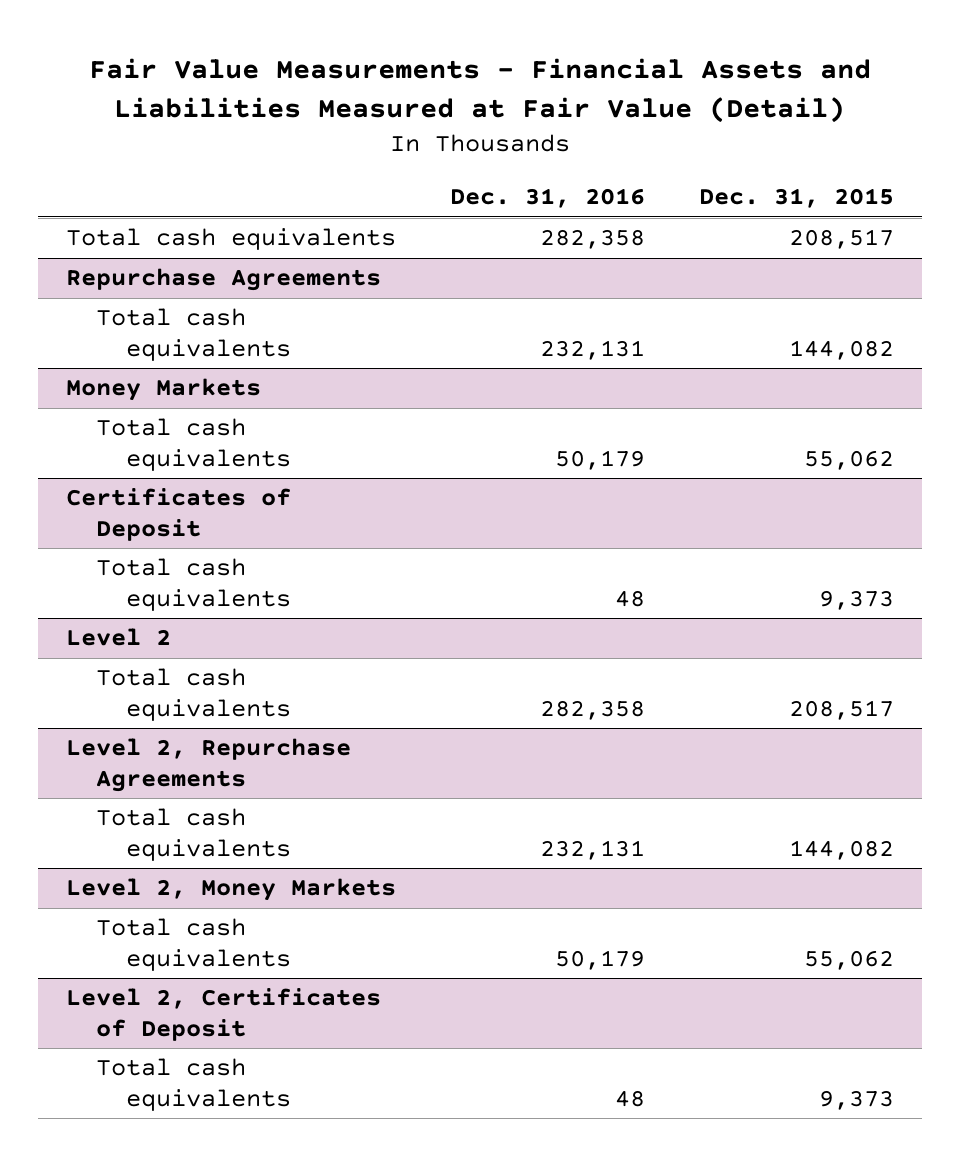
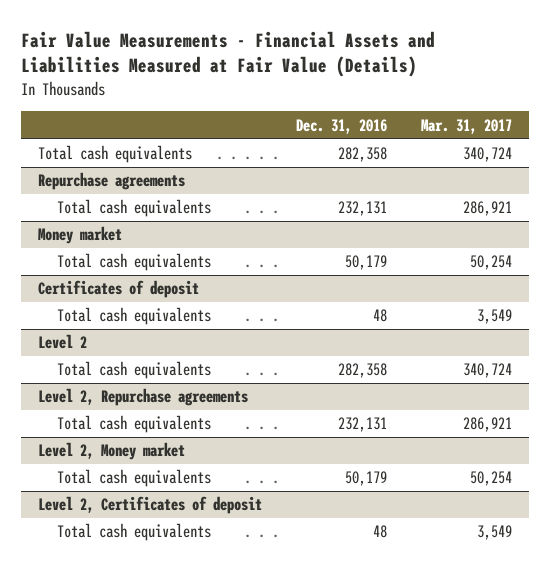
[88,57,871,124] Fair Value Measurements - Financial Assets and Liabilities Measured at Fair Value (Detail) -> [21,30,436,78] Fair Value Measurements - Financial Assets and Liabilities Measured at Fair Value (Details)
[699,188,895,209] Dec. 31, 2015 -> none
none -> [421,118,513,134] Mar. 31, 2017
[65,268,381,292] Repurchase Agreements -> [38,172,186,191] Repurchase agreements
[65,378,261,402] Money Markets -> [38,226,123,245] Money market
[65,488,291,541] Certificates of Deposit -> [38,280,200,299] Certificates of deposit
[65,738,351,792] Level 2, Repurchase Agreements -> [38,388,249,407] Level 2, Repurchase agreements
[65,878,396,902] Level 2, Money Markets -> [38,442,186,461] Level 2, Money market
[65,988,381,1041] Level 2, Certificates of Deposit -> [38,496,263,515] Level 2, Certificates of deposit

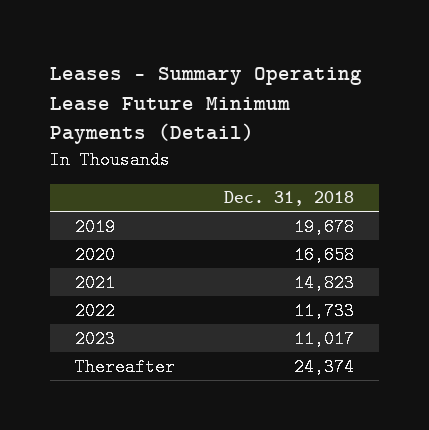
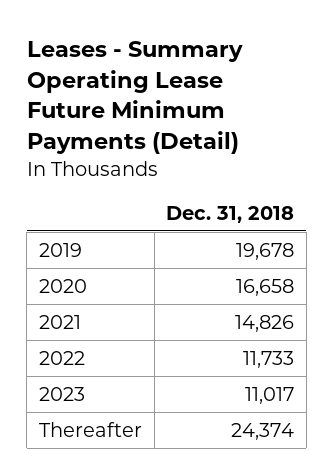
[294,273,355,292] 14,823 -> [235,314,295,332] 14,826

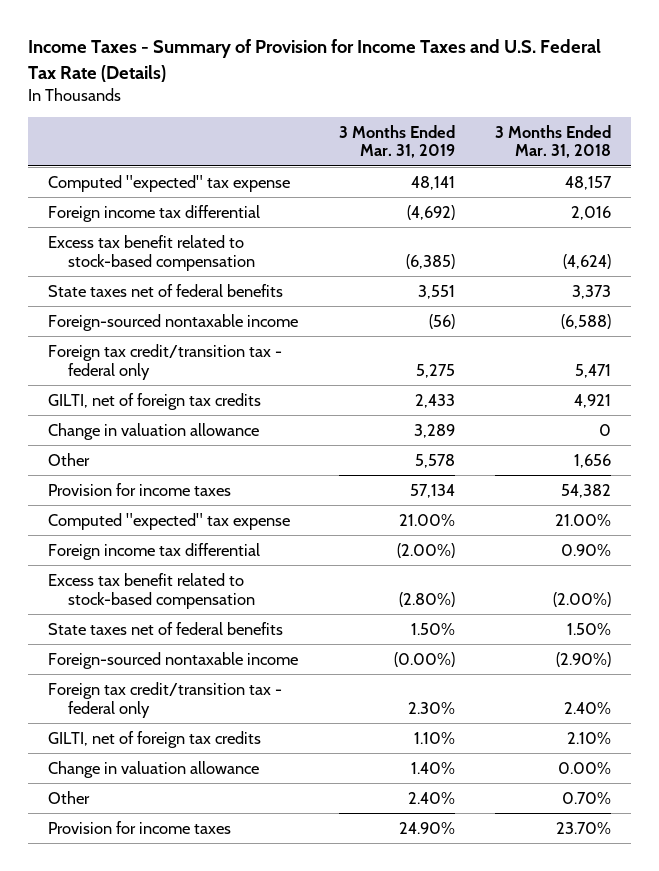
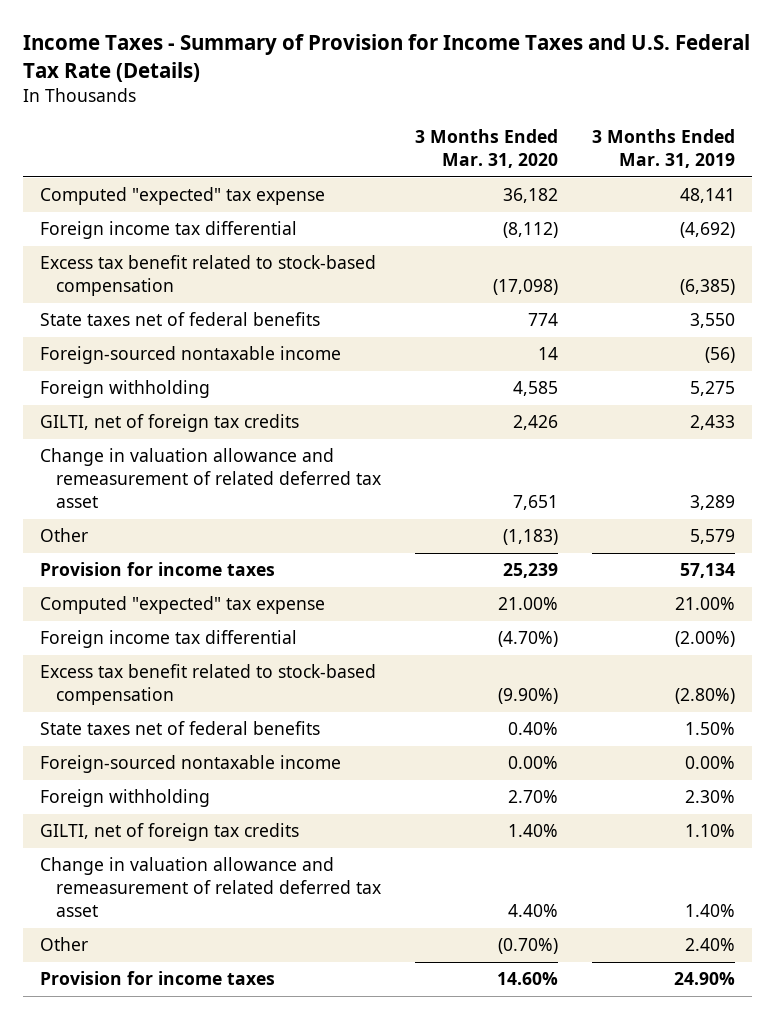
[495,124,612,159] 3 Months Ended Mar. 31, 2018 -> none
none -> [414,128,558,168] 3 Months Ended Mar. 31, 2020
[417,284,455,299] 3,551 -> [689,313,735,329] 3,550
[48,343,283,380] Foreign tax credit/transition tax - federal only -> [39,380,210,399] Foreign withholding
[48,422,260,440] Change in valuation allowance -> [39,448,381,509] Change in valuation allowance and remeasurement of related deferred tax asset
[414,453,455,468] 5,578 -> [689,529,735,545] 5,579
[393,651,455,667] (0.00%) -> [684,756,735,770] 0.00%
[48,681,283,718] Foreign tax credit/transition tax - federal only -> [39,789,210,808] Foreign withholding
[48,760,260,778] Change in valuation allowance -> [39,857,381,918] Change in valuation allowance and remeasurement of related deferred tax asset

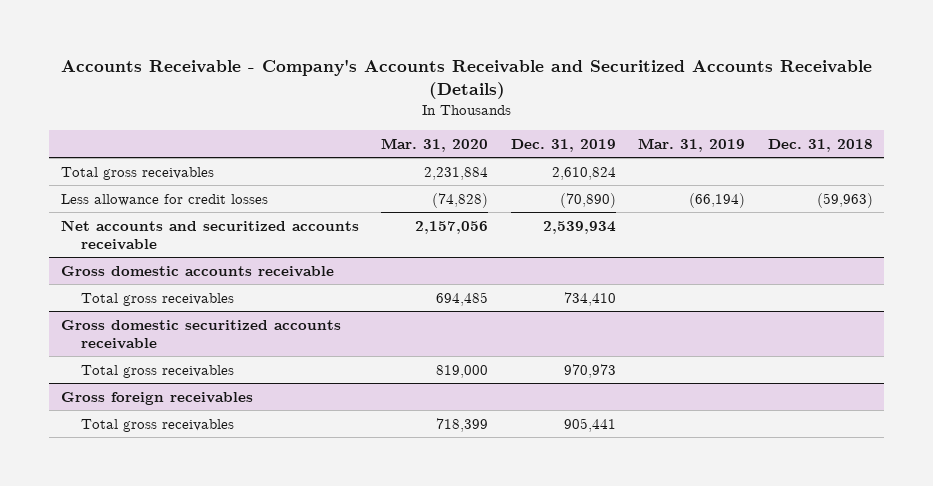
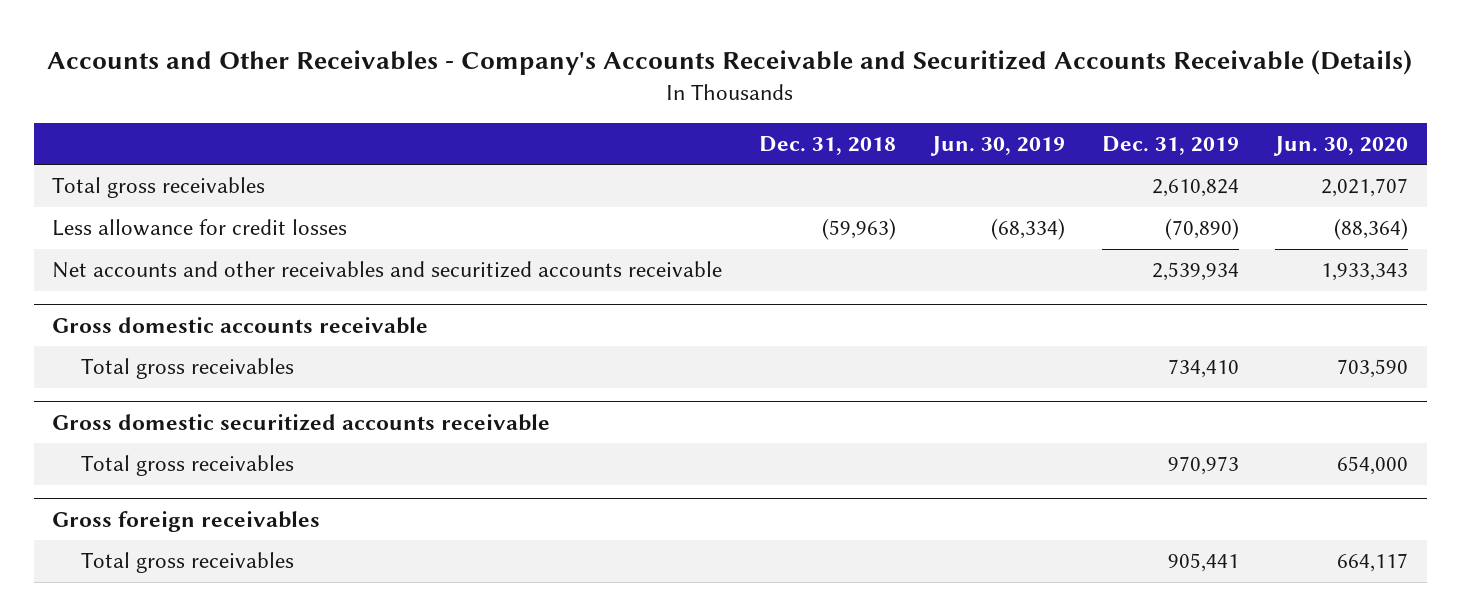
[60,59,872,100] Accounts Receivable - Company's Accounts Receivable and Securitized Accounts Receivable (Details) -> [47,50,1413,76] Accounts and Other Receivables - Company's Accounts Receivable and Securitized Accounts Receivable (Details)
[381,137,489,152] Mar. 31, 2020 -> none
[638,137,746,152] Mar. 31, 2019 -> none
none -> [930,136,1066,157] Jun. 30, 2019
none -> [1273,136,1409,157] Jun. 30, 2020
[60,219,359,250] Net accounts and securitized accounts receivable -> [51,261,722,279] Net accounts and other receivables and securitized accounts receivable

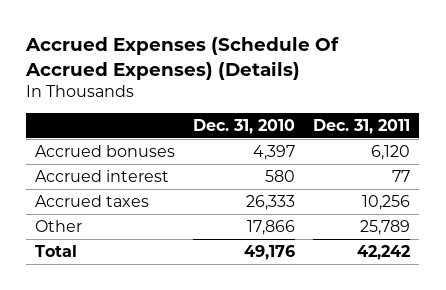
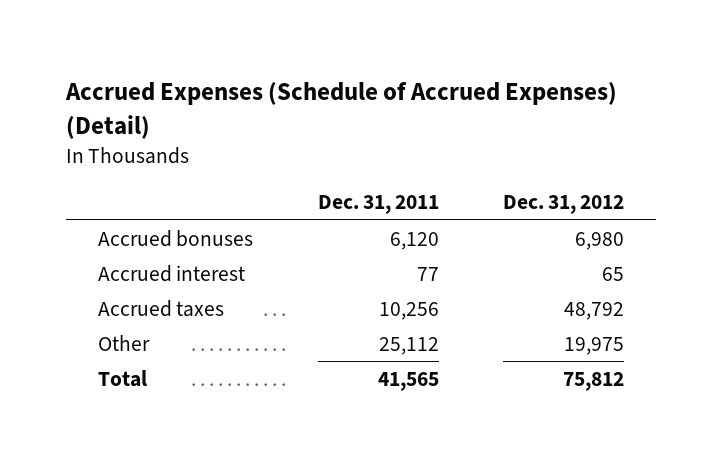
[25,36,340,80] Accrued Expenses (Schedule Of Accrued Expenses) (Details) -> [65,81,618,139] Accrued Expenses (Schedule of Accrued Expenses) (Detail)
[193,118,296,134] Dec. 31, 2010 -> none
none -> [503,195,625,215] Dec. 31, 2012
[360,219,411,235] 25,789 -> [378,336,439,355] 25,112
[357,244,411,260] 42,242 -> [377,371,439,391] 41,565

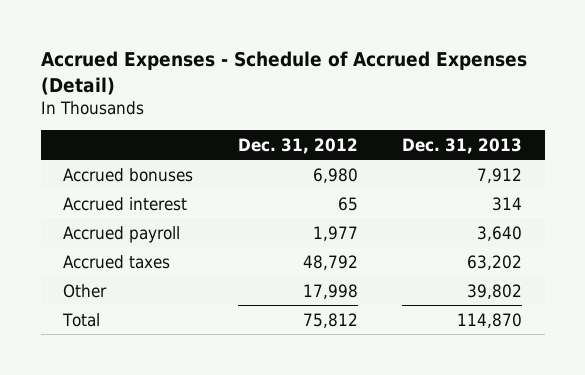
[65,81,618,139] Accrued Expenses (Schedule of Accrued Expenses) (Detail) -> [40,51,527,95] Accrued Expenses - Schedule of Accrued Expenses (Detail)
[317,195,439,215] Dec. 31, 2011 -> none
none -> [402,137,523,154] Dec. 31, 2013
none -> [63,225,181,243] Accrued payroll
[564,336,625,355] 19,975 -> [302,283,358,299] 17,998

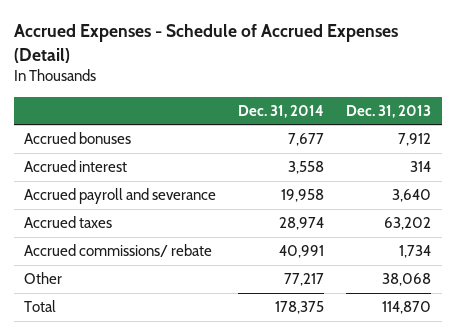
[237,137,358,154] Dec. 31, 2012 -> none
none -> [238,104,325,118] Dec. 31, 2014
[63,225,181,243] Accrued payroll -> [24,188,217,205] Accrued payroll and severance
none -> [24,244,213,258] Accrued commissions/ rebate
[467,283,523,299] 39,802 -> [381,273,431,287] 38,068

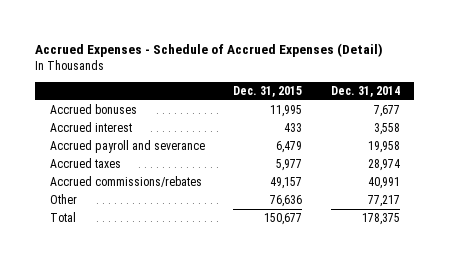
[345,104,431,118] Dec. 31, 2013 -> none
none -> [233,85,303,97] Dec. 31, 2015
[24,244,213,258] Accrued commissions/ rebate -> [49,176,202,188] Accrued commissions/rebates

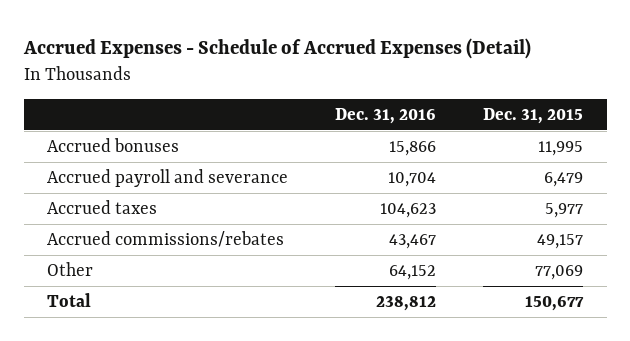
[331,85,401,97] Dec. 31, 2014 -> none
none -> [335,107,437,124] Dec. 31, 2016
[49,122,132,133] Accrued interest -> none
[270,195,303,208] 76,636 -> [535,264,584,280] 77,069

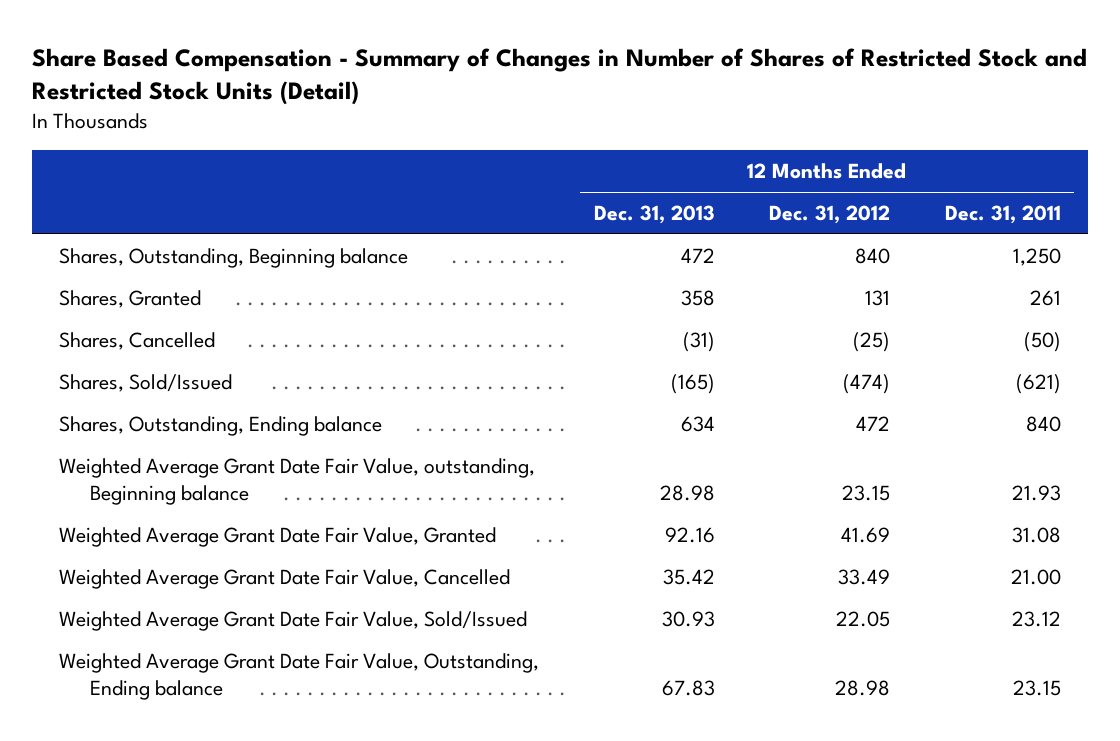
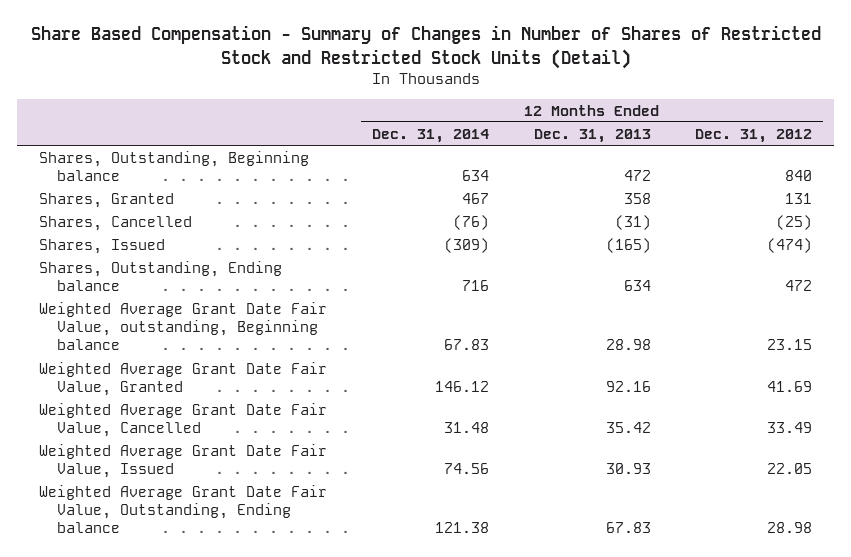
[944,205,1061,225] Dec. 31, 2011 -> none
none -> [371,128,489,143] Dec. 31, 2014
[59,374,233,393] Shares, Sold/Issued -> [39,238,166,254] Shares, Issued
[59,611,528,632] Weighted Average Grant Date Fair Value, Sold/Issued -> [39,443,328,478] Weighted Average Grant Date Fair Value, Issued

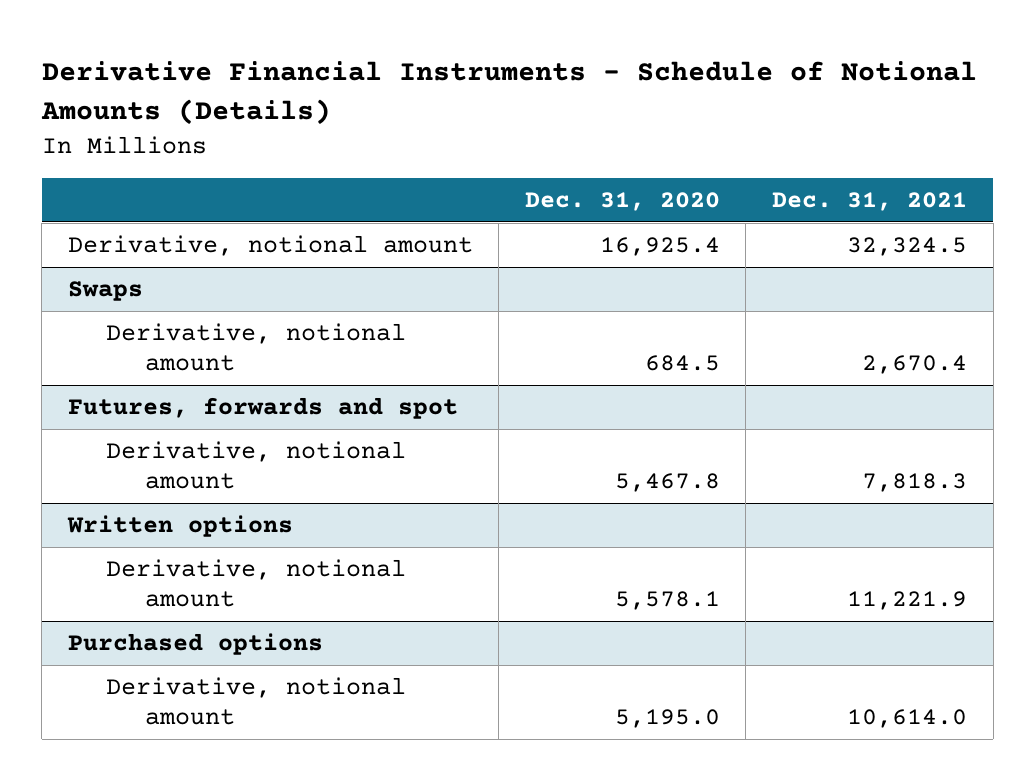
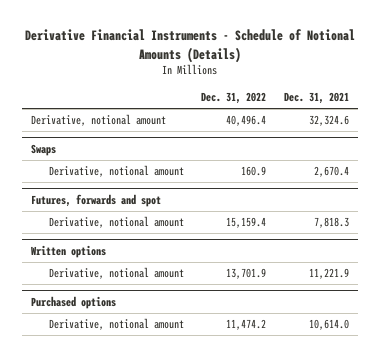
[524,191,720,211] Dec. 31, 2020 -> none
none -> [201,92,267,105] Dec. 31, 2022
[847,237,968,257] 32,324.5 -> [309,115,350,127] 32,324.6

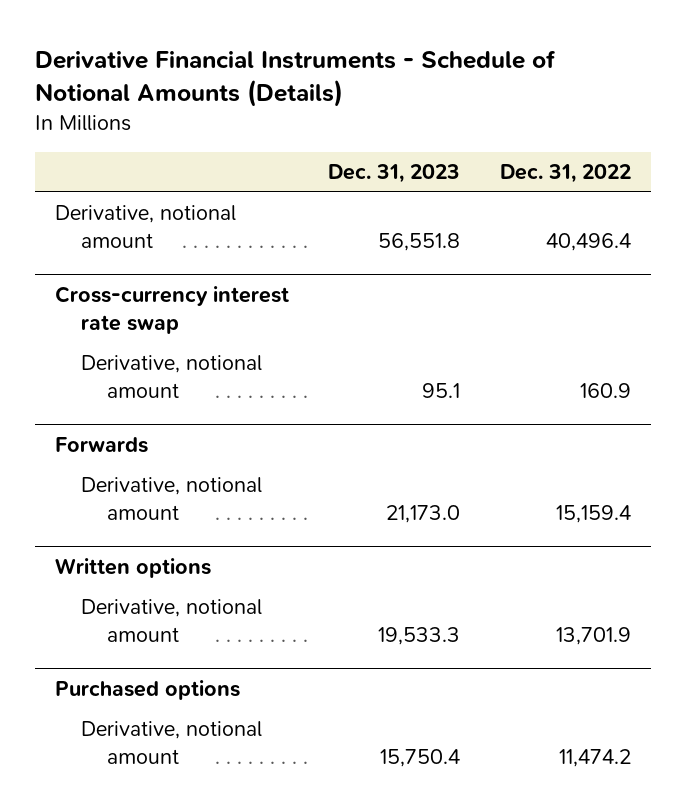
[284,92,350,105] Dec. 31, 2021 -> none
none -> [328,163,461,183] Dec. 31, 2023
[31,144,57,157] Swaps -> [54,286,289,334] Cross-currency interest rate swap
[31,194,162,208] Futures, forwards and spot -> [54,437,148,454] Forwards

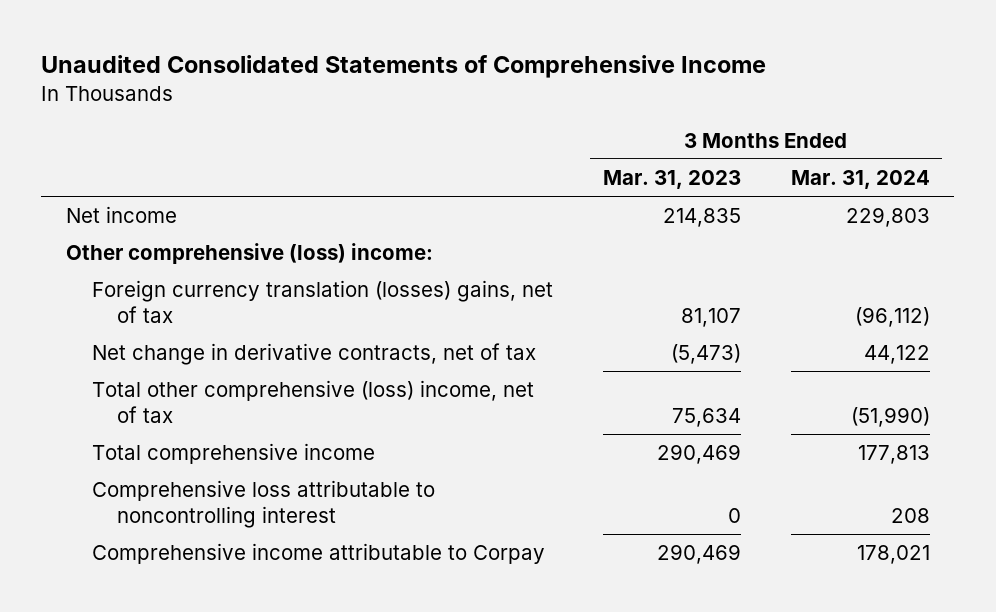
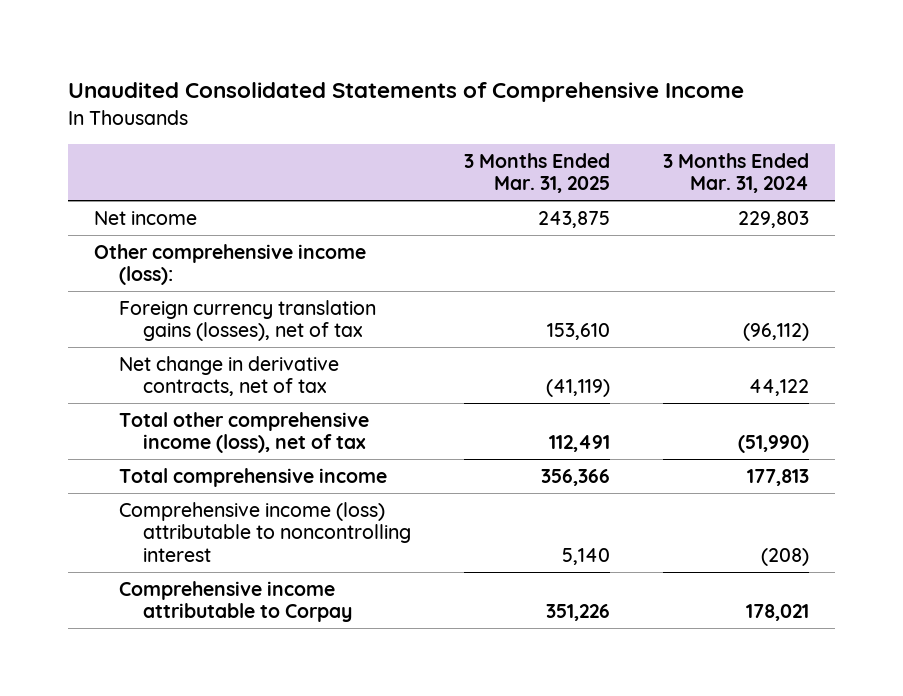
[602,169,741,189] Mar. 31, 2023 -> none
none -> [463,152,610,194] 3 Months Ended Mar. 31, 2025
[66,243,434,265] Other comprehensive (loss) income: -> [94,243,367,286] Other comprehensive income (loss):
[91,280,553,323] Foreign currency translation (losses) gains, net of tax -> [118,299,376,342] Foreign currency translation gains (losses), net of tax
[91,380,534,423] Total other comprehensive (loss) income, net of tax -> [118,411,369,454] Total other comprehensive income (loss), net of tax
[91,480,435,528] Comprehensive loss attributable to noncontrolling interest -> [118,501,412,563] Comprehensive income (loss) attributable to noncontrolling interest
[890,507,930,523] 208 -> [760,548,809,567] (208)

